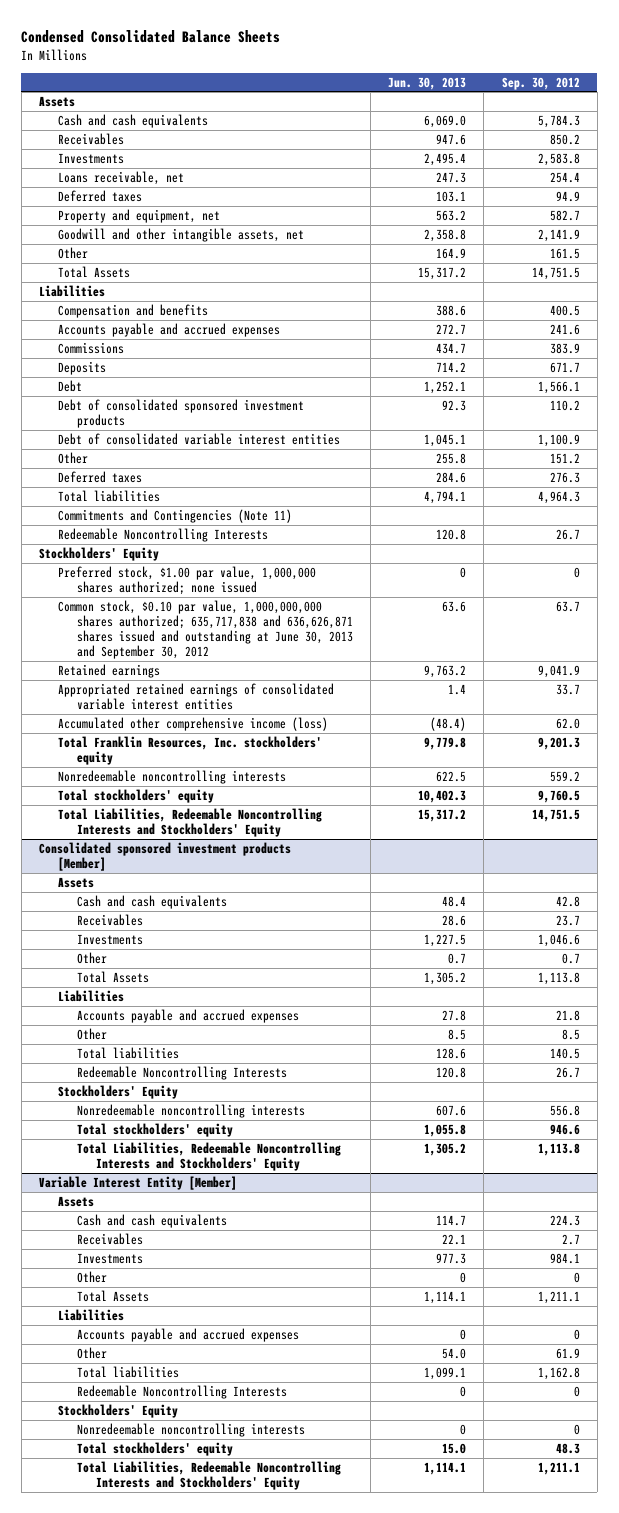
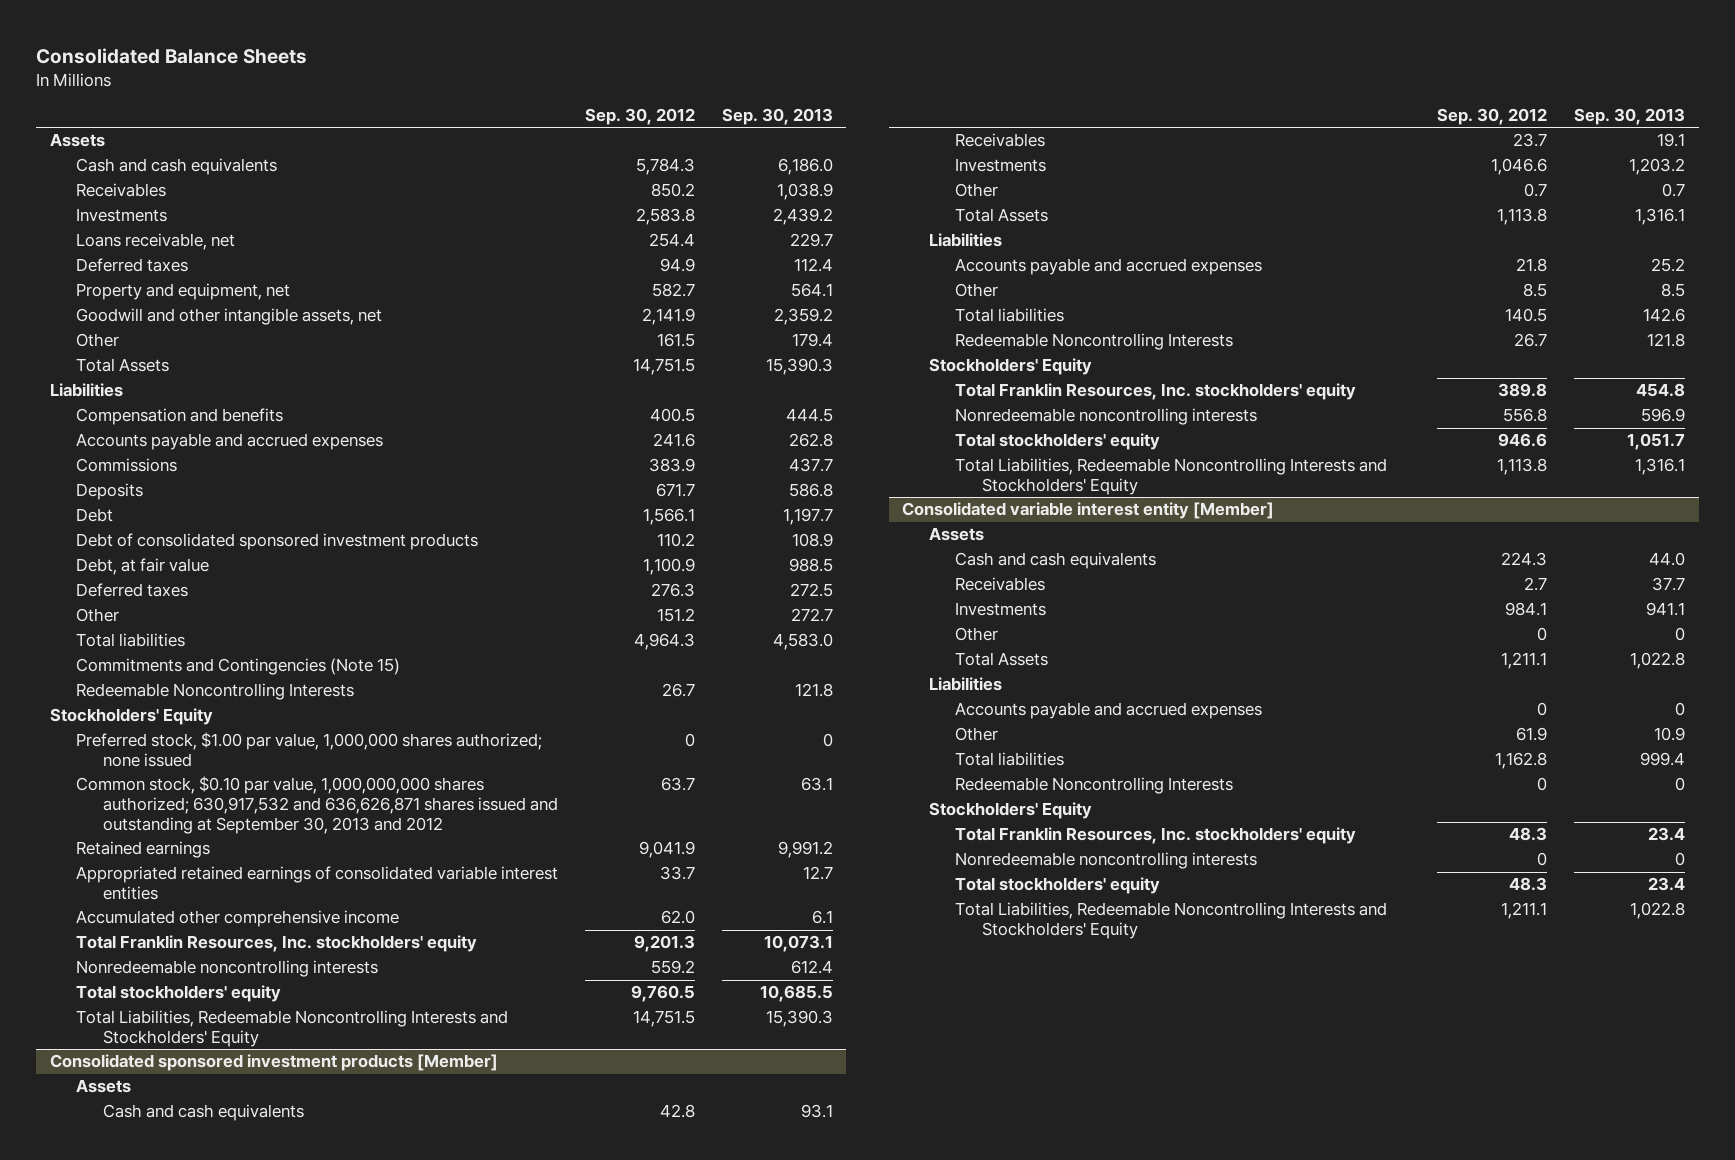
[21,29,281,43] Condensed Consolidated Balance Sheets -> [36,47,308,64] Consolidated Balance Sheets
[388,76,467,90] Jun. 30, 2013 -> none
none -> [721,107,833,125] Sep. 30, 2013
[57,432,340,445] Debt of consolidated variable interest entities -> [76,558,210,576] Debt, at fair value
[57,451,88,464] Other -> [76,608,120,623] Other
[57,508,292,523] Commitments and Contingencies (Note 11) -> [76,658,401,676] Commitments and Contingencies (Note 15)
[57,599,353,660] Common stock, $0.10 par value, 1,000,000,000 shares authorized; 635,717,838 and 636,626,871 shares issued and outstanding at June 30, 2013 and September 30, 2012 -> [76,776,558,834] Common stock, $0.10 par value, 1,000,000,000 shares authorized; 630,917,532 and 636,626,871 shares issued and outstanding at September 30, 2013 and 2012
[57,716,328,731] Accumulated other comprehensive income (loss) -> [76,910,400,928] Accumulated other comprehensive income
none -> [955,383,1357,401] Total Franklin Resources, Inc. stockholders' equity
[39,1175,238,1190] Variable Interest Entity [Member] -> [902,502,1275,520] Consolidated variable interest entity [Member]
none -> [955,827,1357,845] Total Franklin Resources, Inc. stockholders' equity

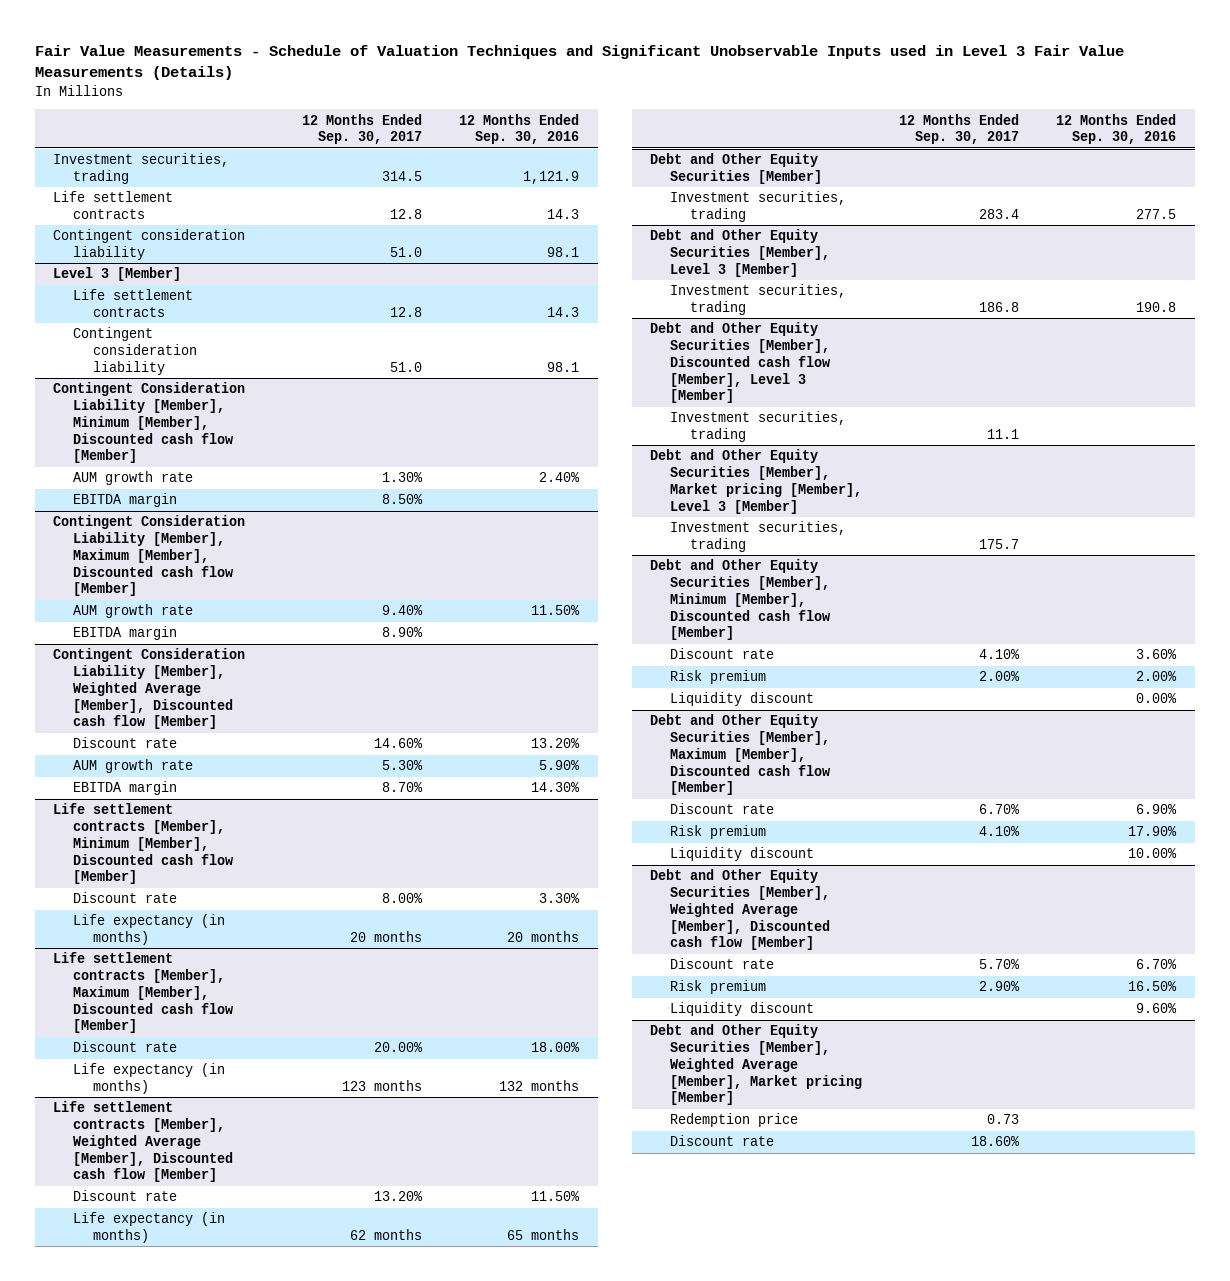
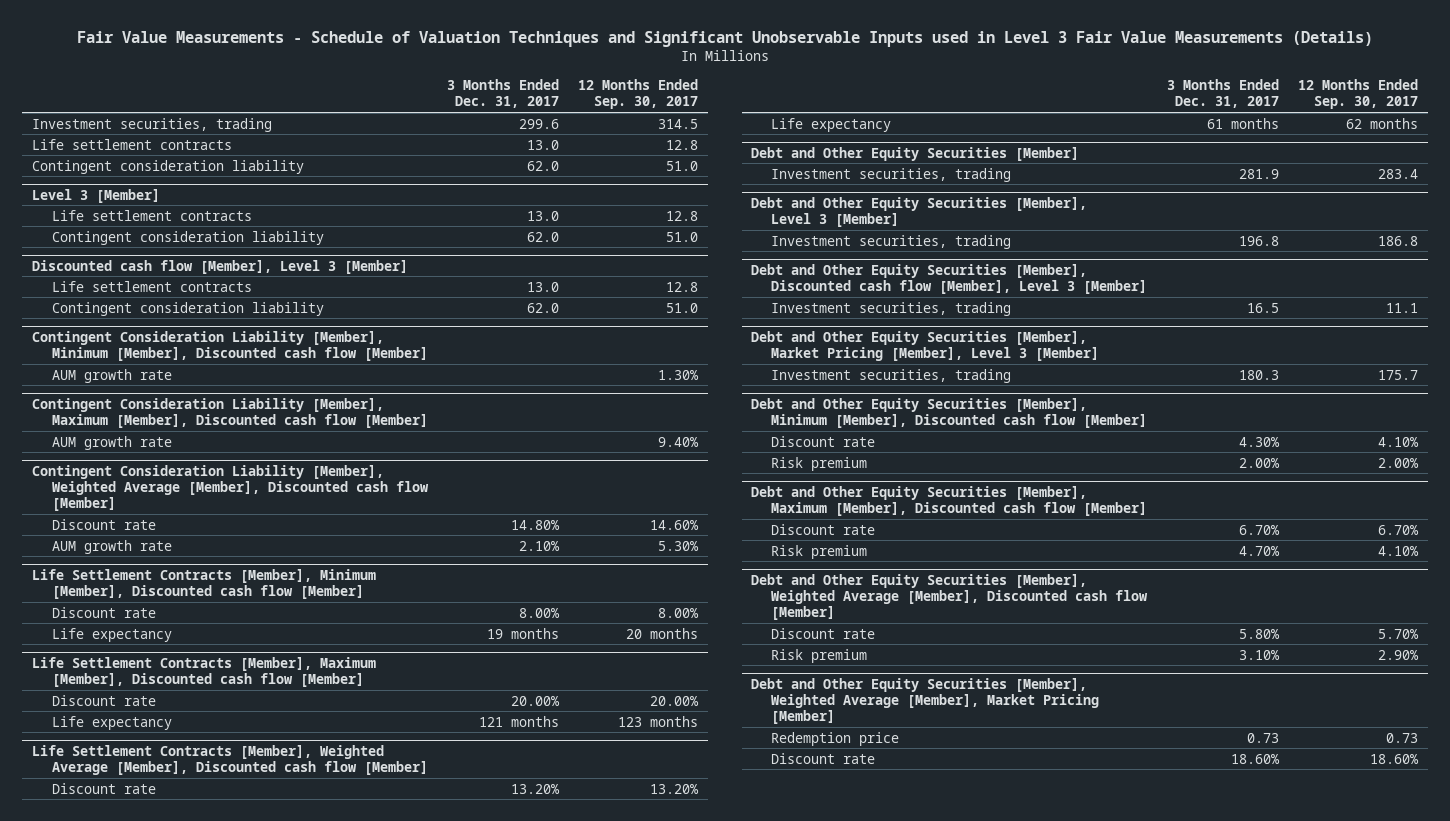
[459,113,580,145] 12 Months Ended Sep. 30, 2016 -> none
none -> [447,79,560,109] 3 Months Ended Dec. 31, 2017
none -> [31,259,408,274] Discounted cash flow [Member], Level 3 [Member]
none -> [51,280,252,292] Life settlement contracts
none -> [51,301,324,316] Contingent consideration liability
[73,493,178,508] EBITDA margin -> none
[73,626,178,641] EBITDA margin -> none
[73,781,178,796] EBITDA margin -> none
[53,803,235,885] Life settlement contracts [Member], Minimum [Member], Discounted cash flow [Member] -> [31,568,376,599] Life Settlement Contracts [Member], Minimum [Member], Discounted cash flow [Member]
[73,914,226,946] Life expectancy (in months) -> [51,627,172,642] Life expectancy
[53,952,235,1034] Life settlement contracts [Member], Maximum [Member], Discounted cash flow [Member] -> [31,656,376,687] Life Settlement Contracts [Member], Maximum [Member], Discounted cash flow [Member]
[73,1063,226,1095] Life expectancy (in months) -> [51,715,172,730] Life expectancy
[53,1101,234,1183] Life settlement contracts [Member], Weighted Average [Member], Discounted cash flow [Member] -> [31,744,428,775] Life Settlement Contracts [Member], Weighted Average [Member], Discounted cash flow [Member]
[73,1212,226,1244] Life expectancy (in months) -> [771,117,892,132] Life expectancy
[650,449,863,514] Debt and Other Equity Securities [Member], Market pricing [Member], Level 3 [Member] -> [751,330,1100,361] Debt and Other Equity Securities [Member], Market Pricing [Member], Level 3 [Member]
[670,692,815,707] Liquidity discount -> none
[670,847,815,862] Liquidity discount -> none
[670,1002,815,1017] Liquidity discount -> none
[650,1024,863,1106] Debt and Other Equity Securities [Member], Weighted Average [Member], Market pricing [Member] -> [751,677,1100,724] Debt and Other Equity Securities [Member], Weighted Average [Member], Market Pricing [Member]

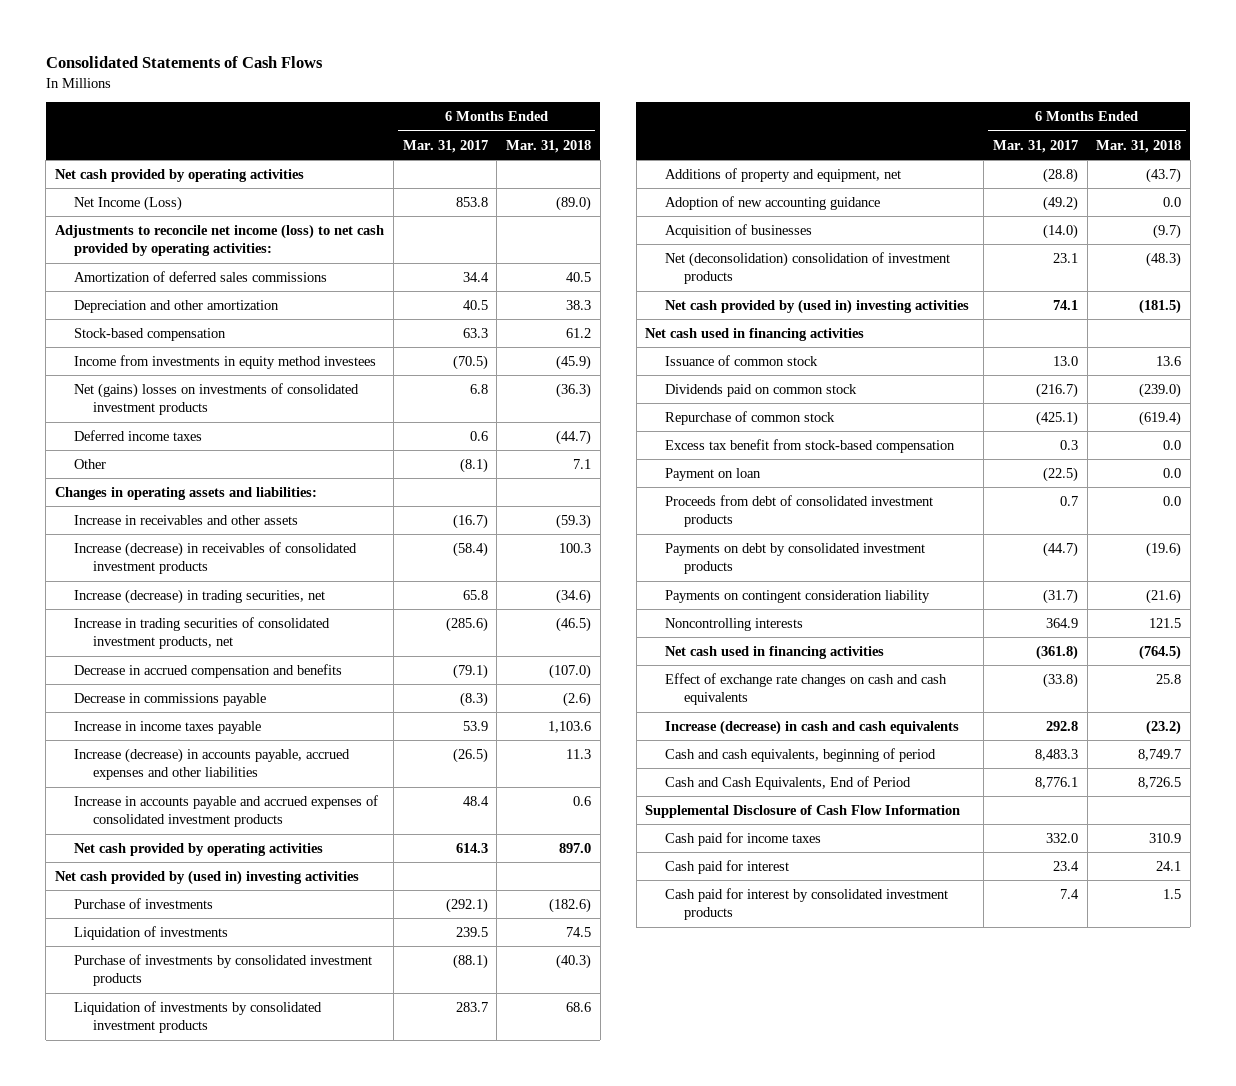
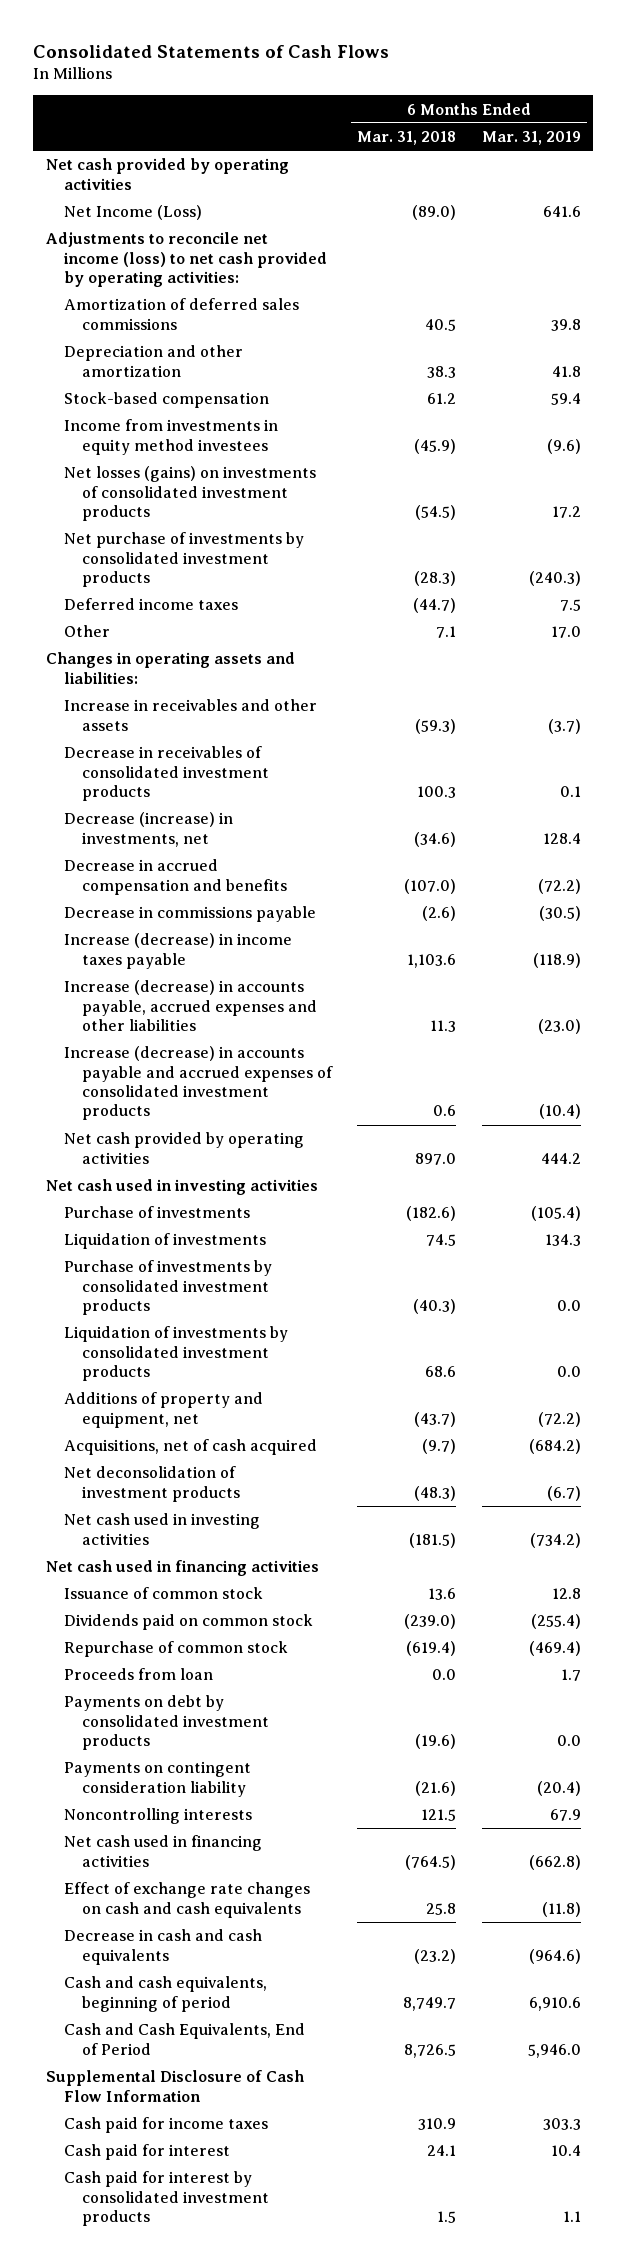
[402,139,488,153] Mar. 31, 2017 -> none
none -> [481,131,581,146] Mar. 31, 2019
[74,382,360,416] Net (gains) losses on investments of consolidated investment products -> [63,466,316,521] Net losses (gains) on investments of consolidated investment products
[555,382,591,398] (36.3) -> [415,504,457,520] (54.5)
none -> [63,532,304,587] Net purchase of investments by consolidated investment products
[74,616,331,650] Increase in trading securities of consolidated investment products, net -> none
[74,541,358,575] Increase (decrease) in receivables of consolidated investment products -> [63,746,270,801] Decrease in receivables of consolidated investment products
[74,588,326,604] Increase (decrease) in trading securities, net -> [63,812,233,847] Decrease (increase) in investments, net
[74,720,262,734] Increase in income taxes payable -> [63,933,292,969] Increase (decrease) in income taxes payable
[74,794,379,828] Increase in accounts payable and accrued expenses of consolidated investment products -> [63,1046,334,1121] Increase (decrease) in accounts payable and accrued expenses of consolidated investment products
[55,869,360,885] Net cash provided by (used in) investing activities -> [45,1179,318,1196] Net cash used in investing activities
[664,195,880,210] Adoption of new accounting guidance -> none
[664,223,812,238] Acquisition of businesses -> [63,1439,317,1456] Acquisitions, net of cash acquired
[664,251,950,285] Net (deconsolidation) consolidation of investment products -> [63,1466,241,1502] Net deconsolidation of investment products
[664,298,969,314] Net cash provided by (used in) investing activities -> [63,1513,260,1545] Net cash used in investing activities
[664,438,955,453] Excess tax benefit from stock-based compensation -> none
[664,467,761,481] Payment on loan -> none
[664,494,933,528] Proceeds from debt of consolidated investment products -> none
none -> [63,1668,213,1681] Proceeds from loan
[664,719,959,735] Increase (decrease) in cash and cash equivalents -> [63,1929,262,1965] Decrease in cash and cash equivalents

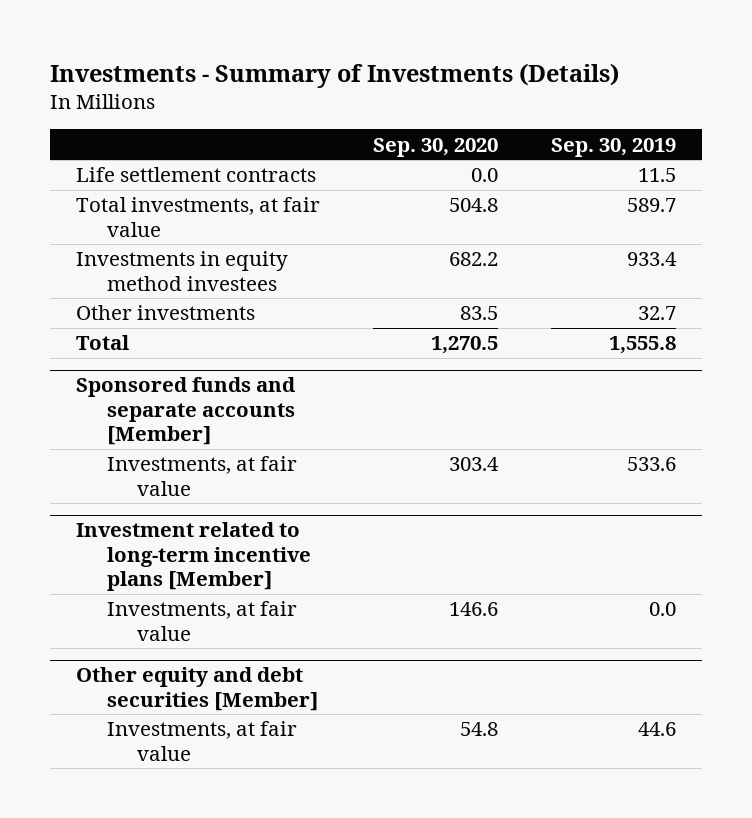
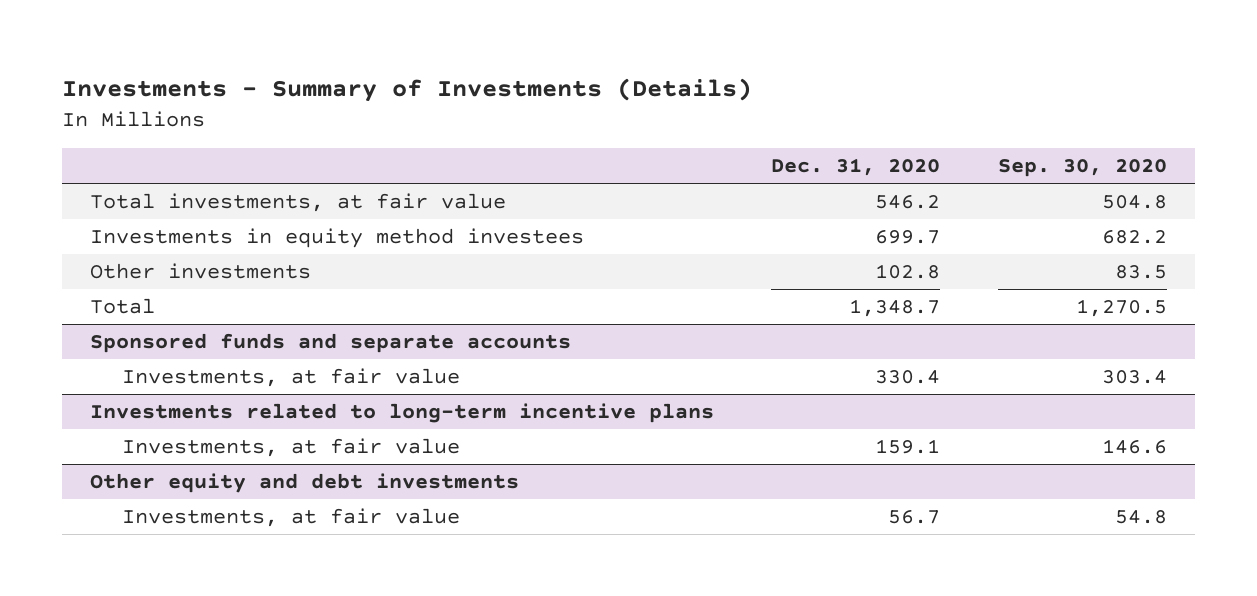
[550,137,676,157] Sep. 30, 2019 -> none
none -> [771,158,941,177] Dec. 31, 2020
[76,167,317,183] Life settlement contracts -> none
[76,377,297,445] Sponsored funds and separate accounts [Member] -> [90,332,572,353] Sponsored funds and separate accounts
[76,522,311,591] Investment related to long-term incentive plans [Member] -> [90,402,715,423] Investments related to long-term incentive plans
[76,667,318,711] Other equity and debt securities [Member] -> [90,472,520,493] Other equity and debt investments

